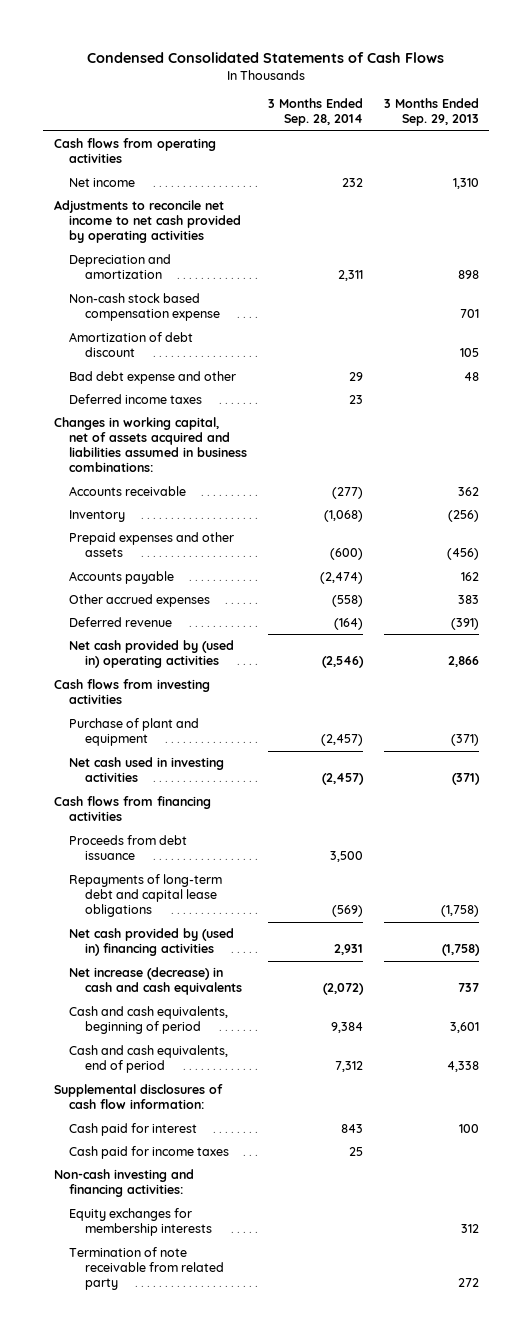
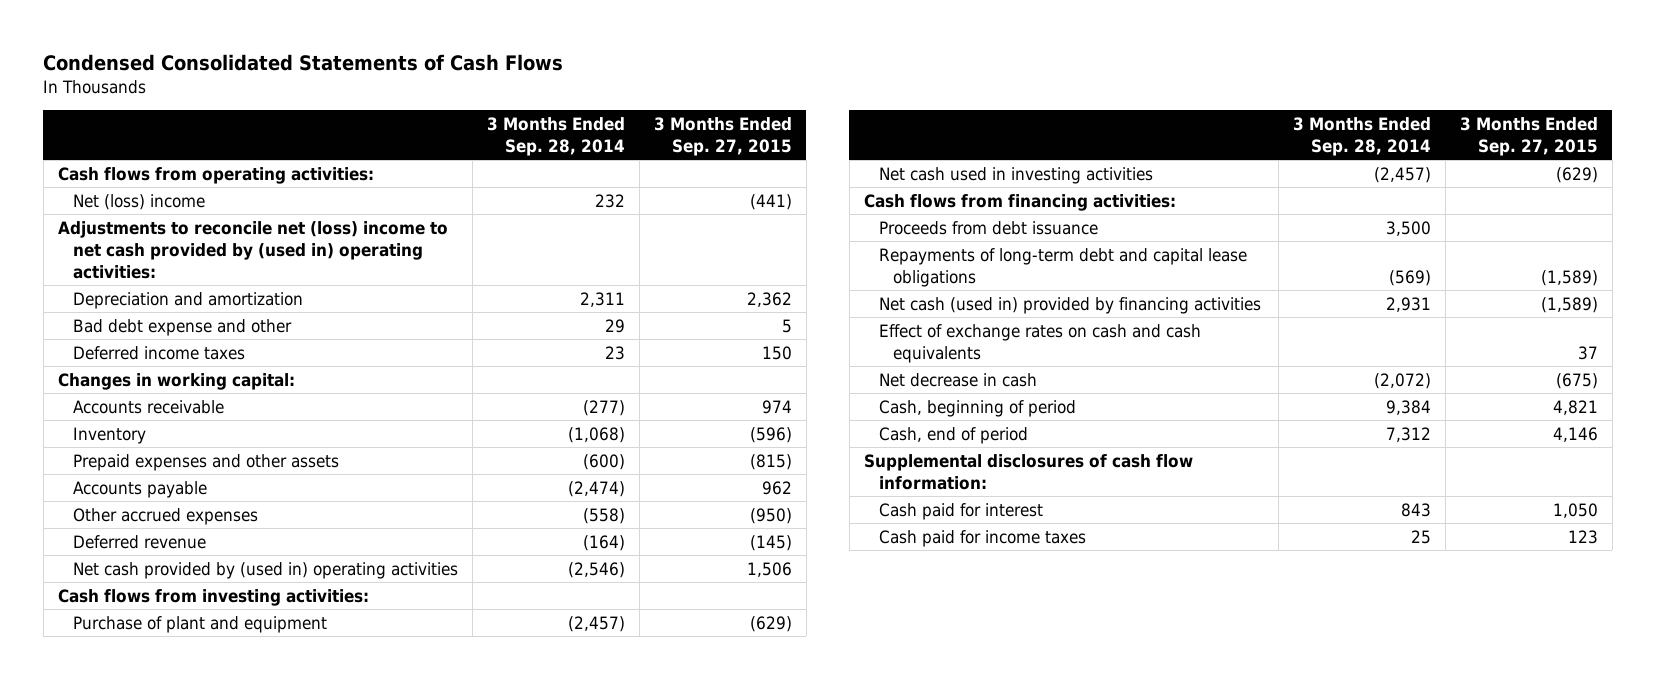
[383,98,479,127] 3 Months Ended Sep. 29, 2013 -> none
none -> [653,116,792,157] 3 Months Ended Sep. 27, 2015
[53,138,216,164] Cash flows from operating activities -> [57,166,374,184] Cash flows from operating activities:
[69,178,136,188] Net income -> [72,193,205,210] Net (loss) income
[53,200,242,244] Adjustments to reconcile net income to net cash provided by operating activities -> [57,220,448,279] Adjustments to reconcile net (loss) income to net cash provided by (used in) operating activities:
[69,293,220,322] Non-cash stock based compensation expense -> none
[69,332,194,358] Amortization of debt discount -> none
[53,417,248,473] Changes in working capital, net of assets acquired and liabilities assumed in business combinations: -> [57,372,295,390] Changes in working capital:
[53,679,210,705] Cash flows from investing activities -> [57,588,369,606] Cash flows from investing activities:
[53,796,211,822] Cash flows from financing activities -> [863,193,1176,211] Cash flows from financing activities:
[69,928,235,957] Net cash provided by (used in) financing activities -> [878,296,1261,314] Net cash (used in) provided by financing activities
none -> [878,323,1201,363] Effect of exchange rates on cash and cash equivalents
[69,967,242,996] Net increase (decrease) in cash and cash equivalents -> [878,372,1037,387] Net decrease in cash
[69,1006,229,1035] Cash and cash equivalents, beginning of period -> [878,399,1076,417] Cash, beginning of period
[69,1045,229,1074] Cash and cash equivalents, end of period -> [878,426,1028,444] Cash, end of period
[53,1169,194,1198] Non-cash investing and financing activities: -> none
[69,1208,212,1237] Equity exchanges for membership interests -> none
[69,1247,224,1291] Termination of note receivable from related party -> none

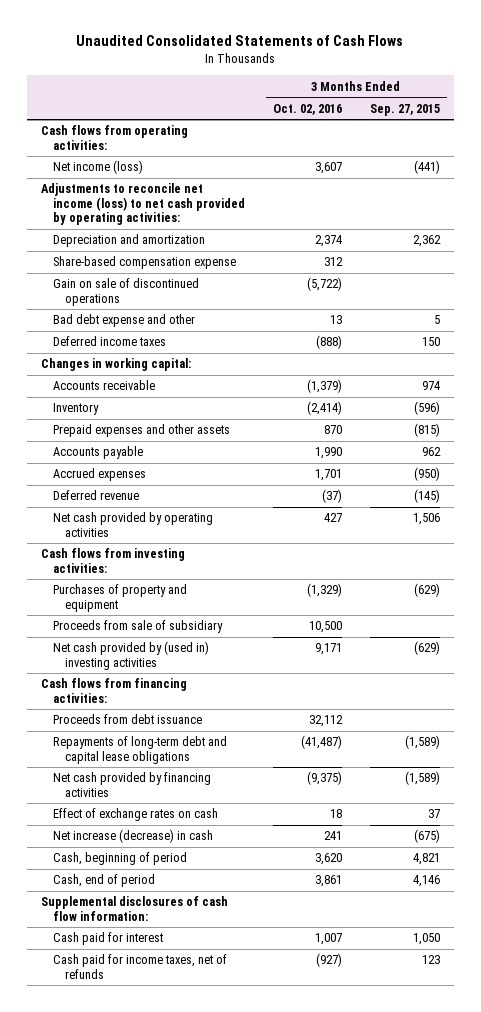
[43,53,564,71] Condensed Consolidated Statements of Cash Flows -> [76,35,404,47] Unaudited Consolidated Statements of Cash Flows
[486,116,625,157] 3 Months Ended Sep. 28, 2014 -> none
none -> [272,103,342,115] Oct. 02, 2016
[72,193,205,210] Net (loss) income -> [52,160,143,175] Net income (loss)
[57,220,448,279] Adjustments to reconcile net (loss) income to net cash provided by (used in) operating activities: -> [40,183,245,226] Adjustments to reconcile net income (loss) to net cash provided by operating activities:
none -> [52,256,236,270] Share-based compensation expense
none -> [52,278,199,306] Gain on sale of discontinued operations
[72,507,258,525] Other accrued expenses -> [52,468,146,482] Accrued expenses
[72,561,458,579] Net cash provided by (used in) operating activities -> [52,512,213,537] Net cash provided by operating activities
[72,615,327,633] Purchase of plant and equipment -> [52,584,187,612] Purchases of property and equipment
none -> [52,620,223,634] Proceeds from sale of subsidiary
[878,166,1153,184] Net cash used in investing activities -> [52,641,209,670] Net cash provided by (used in) investing activities
[878,296,1261,314] Net cash (used in) provided by financing activities -> [52,772,211,797] Net cash provided by financing activities
[878,323,1201,363] Effect of exchange rates on cash and cash equivalents -> [52,808,218,822] Effect of exchange rates on cash
[878,372,1037,387] Net decrease in cash -> [52,829,213,844] Net increase (decrease) in cash
[878,529,1086,547] Cash paid for income taxes -> [52,954,227,979] Cash paid for income taxes, net of refunds

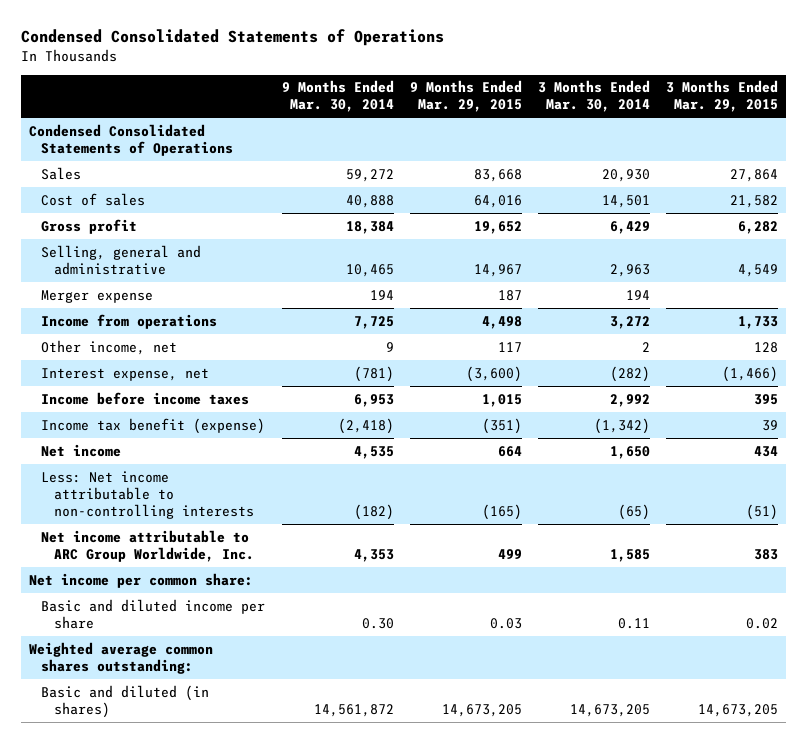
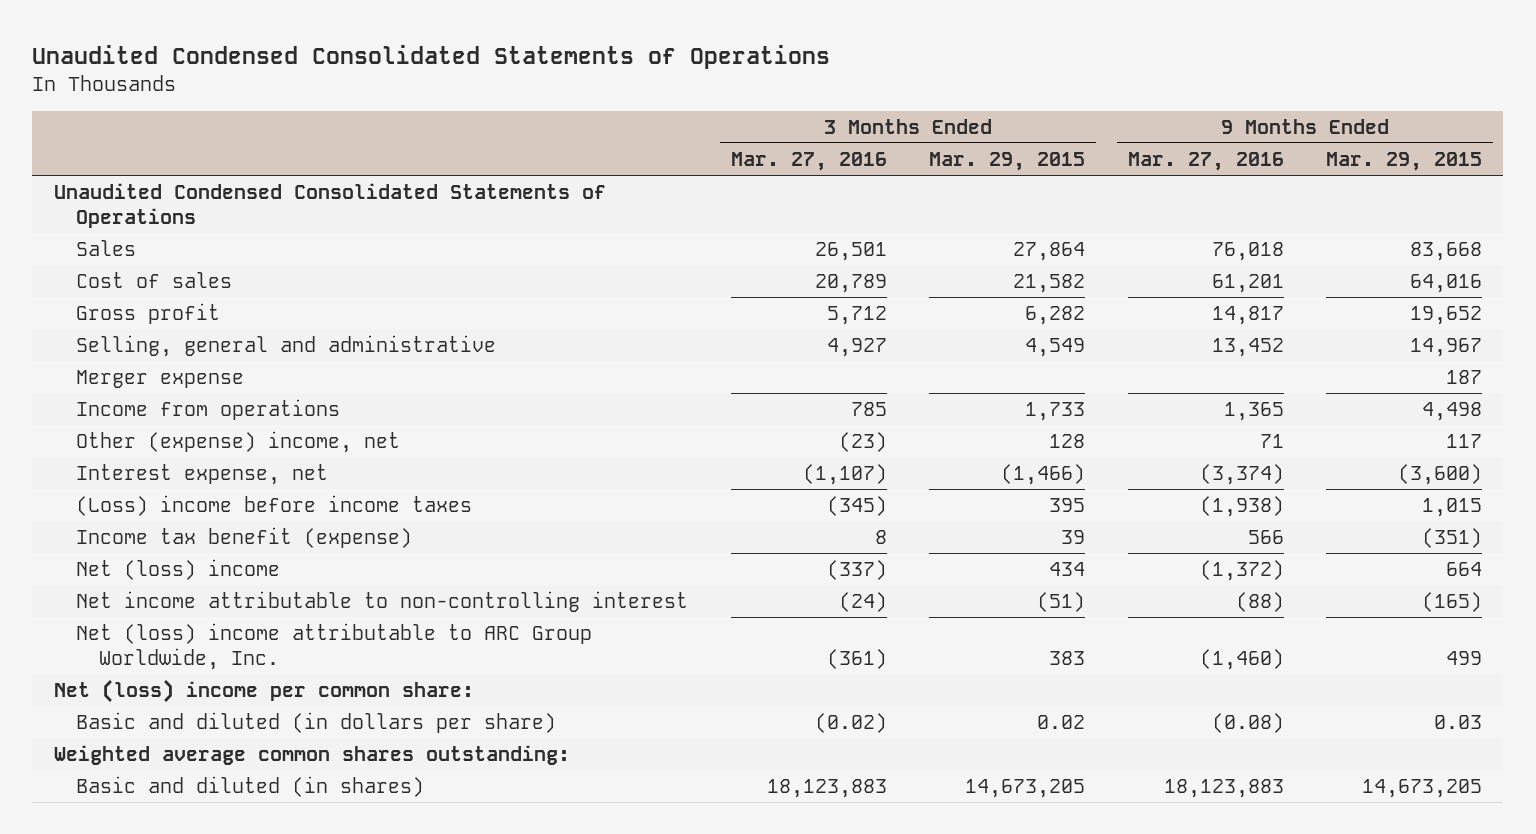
[20,29,444,47] Condensed Consolidated Statements of Operations -> [32,44,831,69] Unaudited Condensed Consolidated Statements of Operations
[281,80,394,113] 9 Months Ended Mar. 30, 2014 -> none
[537,80,650,113] 3 Months Ended Mar. 30, 2014 -> none
none -> [730,152,887,172] Mar. 27, 2016
none -> [1127,152,1284,172] Mar. 27, 2016
[28,123,234,156] Condensed Consolidated Statements of Operations -> [53,183,606,228] Unaudited Condensed Consolidated Statements of Operations
[41,339,178,355] Other income, net -> [76,431,401,454] Other (expense) income, net
[41,391,250,405] Income before income taxes -> [76,495,473,517] (Loss) income before income taxes
[41,443,122,457] Net income -> [76,559,281,581] Net (loss) income
[41,470,255,519] Less: Net income attributable to non-controlling interests -> [76,591,689,613] Net income attributable to non-controlling interest
[41,529,255,562] Net income attributable to ARC Group Worldwide, Inc. -> [76,623,593,670] Net (loss) income attributable to ARC Group Worldwide, Inc.
[28,572,253,588] Net income per common share: -> [53,679,474,704] Net (loss) income per common share:
[41,598,266,629] Basic and diluted income per share -> [76,712,557,734] Basic and diluted (in dollars per share)

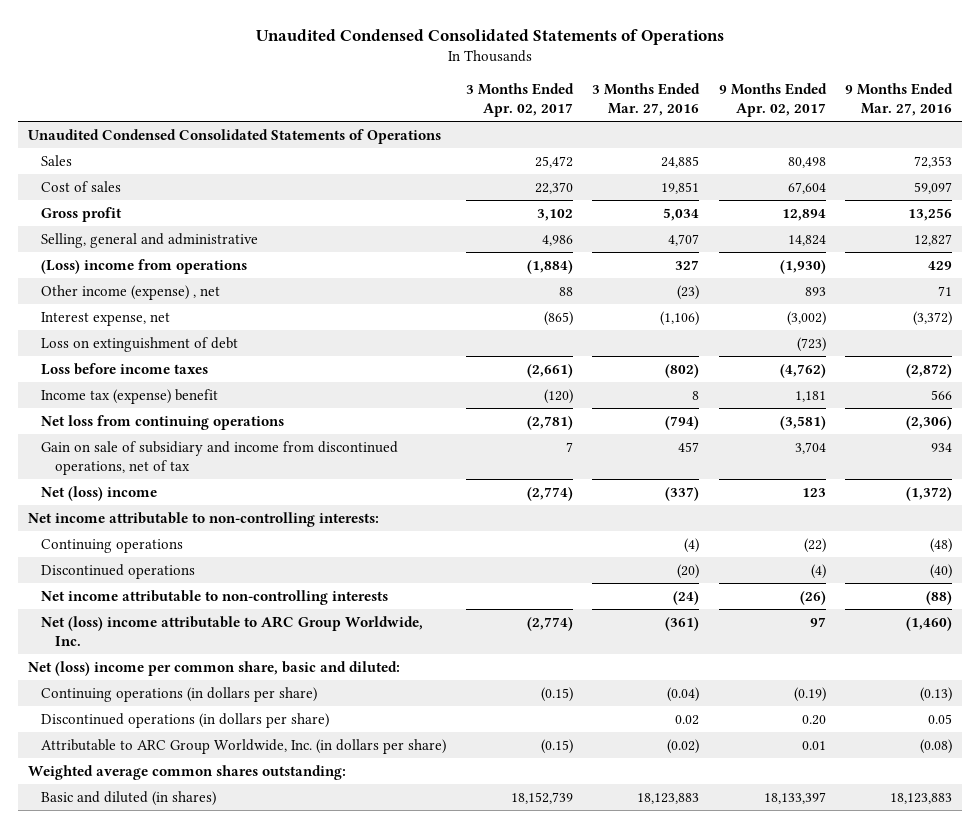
[929,152,1086,172] Mar. 29, 2015 -> none
[1326,152,1483,172] Mar. 29, 2015 -> none
none -> [465,82,574,117] 3 Months Ended Apr. 02, 2017
none -> [718,82,827,117] 9 Months Ended Apr. 02, 2017
[76,370,245,389] Merger expense -> none
[814,242,887,262] 26,501 -> [661,156,700,169] 24,885
[1211,242,1284,262] 76,018 -> [914,156,953,169] 72,353
[814,274,887,294] 20,789 -> [661,182,700,195] 19,851
[1211,274,1284,294] 61,201 -> [914,182,953,195] 59,097
[826,306,887,326] 5,712 -> [663,208,700,222] 5,034
[1211,306,1284,326] 14,817 -> [908,208,953,222] 13,256
[826,338,887,358] 4,927 -> [668,234,700,247] 4,707
[1211,338,1284,358] 13,452 -> [914,234,953,247] 12,827
[76,399,341,421] Income from operations -> [41,259,248,275] (Loss) income from operations
[850,402,887,417] 785 -> [675,260,700,271] 327
[1223,402,1284,422] 1,365 -> [928,261,953,271] 429
[76,431,401,454] Other (expense) income, net -> [41,285,221,301] Other income (expense) , net
[802,464,887,486] (1,107) -> [660,311,700,327] (1,106)
[1199,464,1284,486] (3,374) -> [913,311,953,327] (3,372)
none -> [41,337,239,353] Loss on extinguishment of debt
[76,495,473,517] (Loss) income before income taxes -> [41,363,209,376] Loss before income taxes
[826,496,887,517] (345) -> [665,364,700,379] (802)
[1199,496,1284,518] (1,938) -> [906,364,953,379] (2,872)
[76,527,413,549] Income tax benefit (expense) -> [41,389,219,405] Income tax (expense) benefit
none -> [41,415,285,431] Net loss from continuing operations
none -> [41,441,399,475] Gain on sale of subsidiary and income from discontinued operations, net of tax
none -> [27,512,379,528] Net income attributable to non-controlling interests:
none -> [41,539,184,554] Continuing operations
none -> [41,564,196,580] Discontinued operations
[76,591,689,613] Net income attributable to non-controlling interest -> [41,590,389,606] Net income attributable to non-controlling interests
[53,679,474,704] Net (loss) income per common share: -> [27,661,400,677] Net (loss) income per common share, basic and diluted:
none -> [41,687,318,703] Continuing operations (in dollars per share)
none -> [41,713,330,729] Discontinued operations (in dollars per share)
[76,712,557,734] Basic and diluted (in dollars per share) -> [41,739,447,755] Attributable to ARC Group Worldwide, Inc. (in dollars per share)

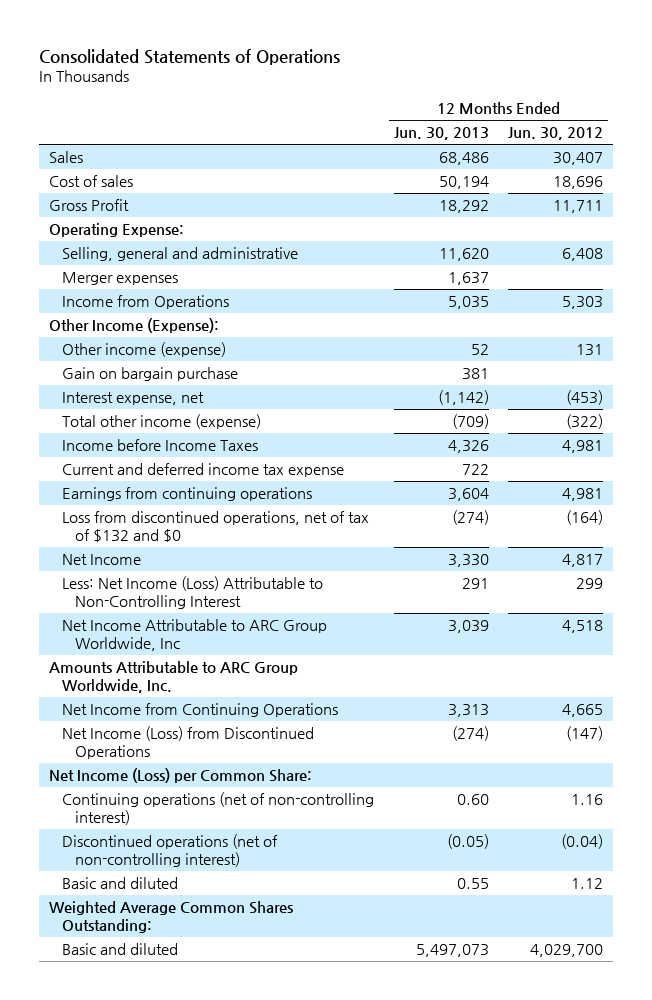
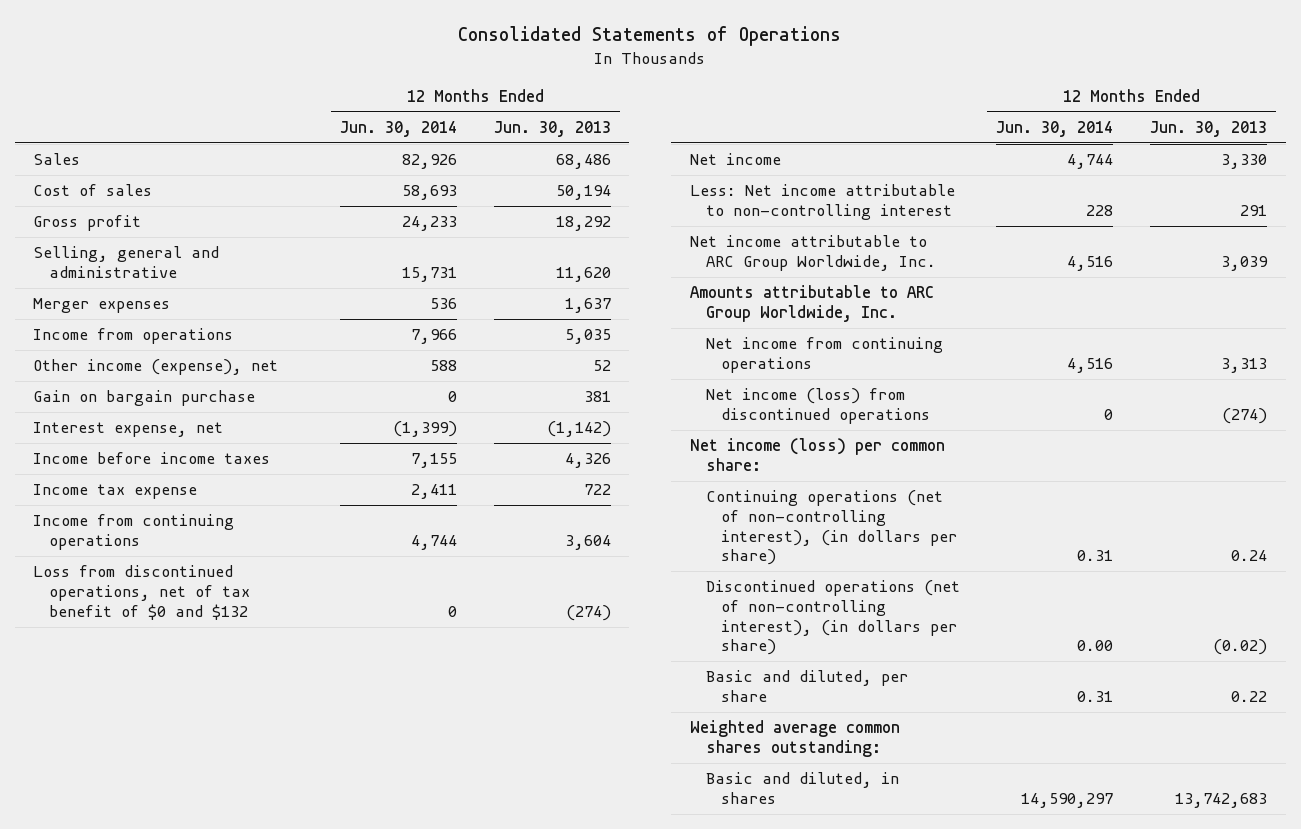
[508,127,604,141] Jun. 30, 2012 -> none
none -> [340,120,458,137] Jun. 30, 2014
[48,223,184,238] Operating Expense: -> none
[48,199,129,212] Gross Profit -> [33,215,142,232] Gross profit
[48,318,219,334] Other Income (Expense): -> none
[61,295,229,310] Income from Operations -> [33,328,234,345] Income from operations
[61,342,226,358] Other income (expense) -> [33,359,279,376] Other income (expense), net
[61,414,261,430] Total other income (expense) -> none
[61,439,258,452] Income before Income Taxes -> [33,452,271,465] Income before income taxes
[61,463,344,478] Current and deferred income tax expense -> [33,484,198,500] Income tax expense
[61,487,312,502] Earnings from continuing operations -> [33,514,235,551] Income from continuing operations
[61,511,369,543] Loss from discontinued operations, net of tax of $132 and $0 -> [33,565,251,620] Loss from discontinued operations, net of tax benefit of $0 and $132
[61,554,141,566] Net Income -> [689,153,781,166] Net income
[61,576,323,610] Less: Net Income (Loss) Attributable to Non-Controlling Interest -> [689,184,955,221] Less: Net income attributable to non-controlling interest
[61,619,327,652] Net Income Attributable to ARC Group Worldwide, Inc -> [689,235,936,272] Net income attributable to ARC Group Worldwide, Inc.
[48,661,298,694] Amounts Attributable to ARC Group Worldwide, Inc. -> [689,285,934,323] Amounts attributable to ARC Group Worldwide, Inc.
[61,703,338,718] Net Income from Continuing Operations -> [705,337,943,374] Net income from continuing operations
[61,726,314,760] Net Income (Loss) from Discontinued Operations -> [705,388,931,425] Net income (loss) from discontinued operations
[48,768,312,784] Net Income (Loss) per Common Share: -> [689,438,945,472] Net income (loss) per common share:
[61,792,374,826] Continuing operations (net of non-controlling interest) -> [705,490,958,566] Continuing operations (net of non-controlling interest), (in dollars per share)
[456,794,489,806] 0.60 -> [1231,550,1268,562] 0.24
[61,834,278,868] Discontinued operations (net of non-controlling interest) -> [705,580,960,656] Discontinued operations (net of non-controlling interest), (in dollars per share)
[446,834,489,850] (0.05) -> [1213,639,1268,656] (0.02)
[61,877,178,890] Basic and diluted -> [705,670,908,703] Basic and diluted, per share
[456,878,489,890] 0.55 -> [1231,691,1268,703] 0.22
[48,901,293,934] Weighted Average Common Shares Outstanding: -> [689,720,900,758] Weighted average common shares outstanding:
[61,943,178,956] Basic and diluted -> [705,772,899,805] Basic and diluted, in shares
[415,944,489,958] 5,497,073 -> [1175,793,1268,809] 13,742,683

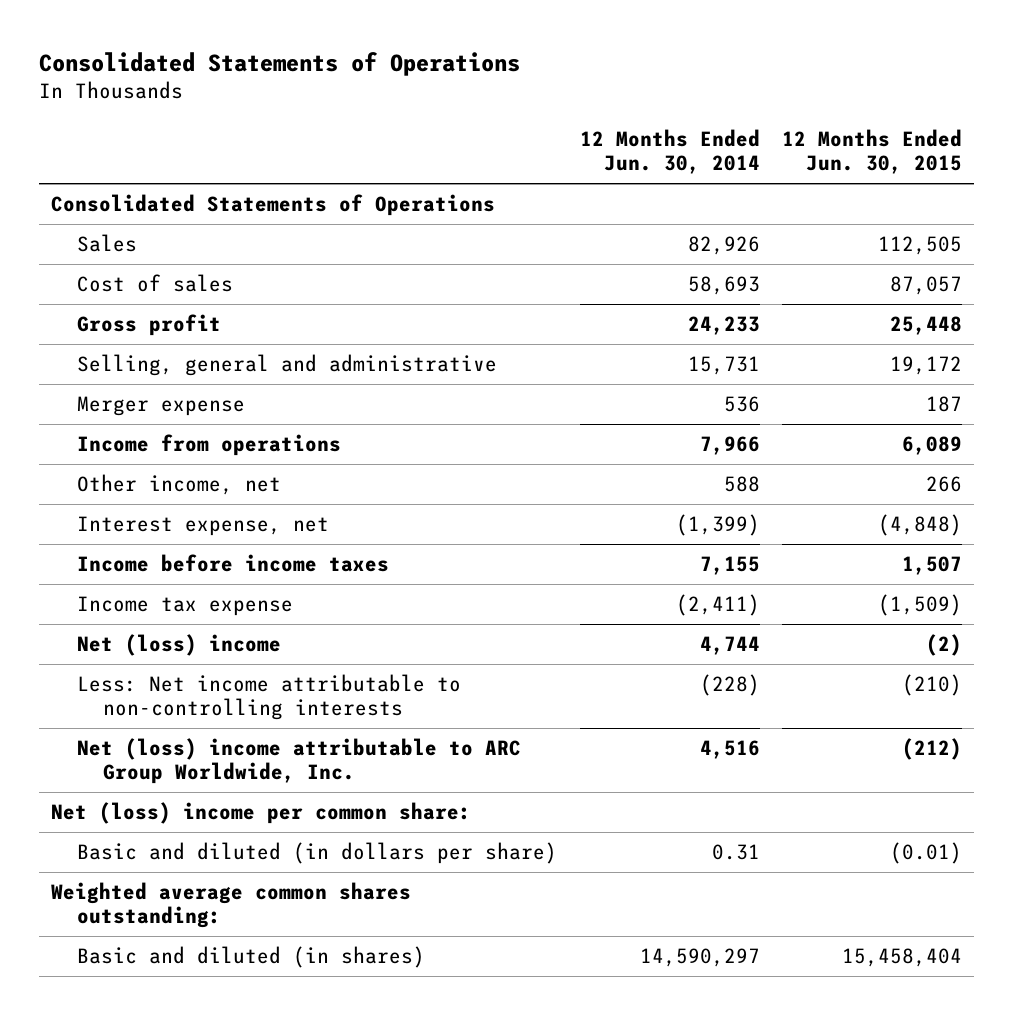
[493,120,611,137] Jun. 30, 2013 -> none
none -> [782,128,963,175] 12 Months Ended Jun. 30, 2015
none -> [50,194,495,217] Consolidated Statements of Operations
[33,298,171,314] Merger expenses -> [76,396,245,417] Merger expense
[33,390,256,407] Gain on bargain purchase -> none
[33,359,279,376] Other income (expense), net -> [76,474,281,496] Other income, net
[33,514,235,551] Income from continuing operations -> none
[33,565,251,620] Loss from discontinued operations, net of tax benefit of $0 and $132 -> none
[689,285,934,323] Amounts attributable to ARC Group Worldwide, Inc. -> none
[705,337,943,374] Net income from continuing operations -> none
[705,388,931,425] Net income (loss) from discontinued operations -> none
[705,490,958,566] Continuing operations (net of non-controlling interest), (in dollars per share) -> none
[705,580,960,656] Discontinued operations (net of non-controlling interest), (in dollars per share) -> none
[411,484,458,500] 2,411 -> [675,594,760,617] (2,411)
[689,153,781,166] Net income -> [76,634,281,657] Net (loss) income
[689,184,955,221] Less: Net income attributable to non-controlling interest -> [76,674,461,721] Less: Net income attributable to non-controlling interests
[1086,205,1114,217] 228 -> [699,674,760,697] (228)
[689,235,936,272] Net income attributable to ARC Group Worldwide, Inc. -> [76,738,521,785] Net (loss) income attributable to ARC Group Worldwide, Inc.
[689,438,945,472] Net income (loss) per common share: -> [50,802,471,825] Net (loss) income per common share:
[705,670,908,703] Basic and diluted, per share -> [76,842,557,865] Basic and diluted (in dollars per share)
[705,772,899,805] Basic and diluted, in shares -> [76,946,425,969] Basic and diluted (in shares)

